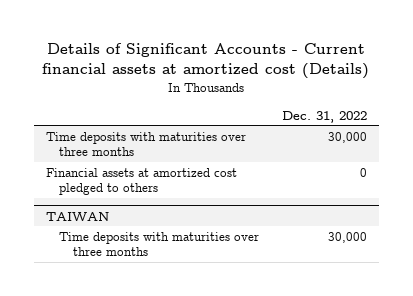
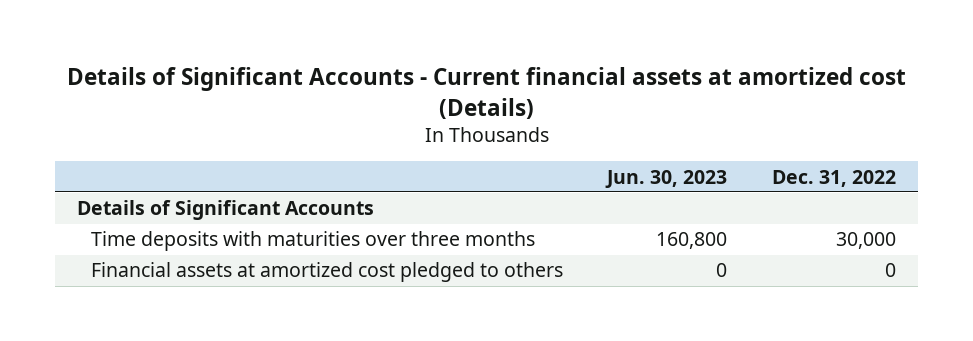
none -> [605,169,728,188] Jun. 30, 2023
none -> [77,200,375,221] Details of Significant Accounts
[45,211,110,221] TAIWAN -> none
[59,231,260,257] Time deposits with maturities over three months -> none

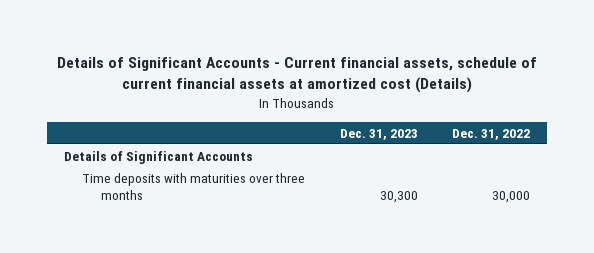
[66,67,906,119] Details of Significant Accounts - Current financial assets at amortized cost (Details) -> [56,57,537,94] Details of Significant Accounts - Current financial assets, schedule of current financial assets at amortized cost (Details)
[605,169,728,188] Jun. 30, 2023 -> none
none -> [339,128,418,140] Dec. 31, 2023
[91,262,564,283] Financial assets at amortized cost pledged to others -> none

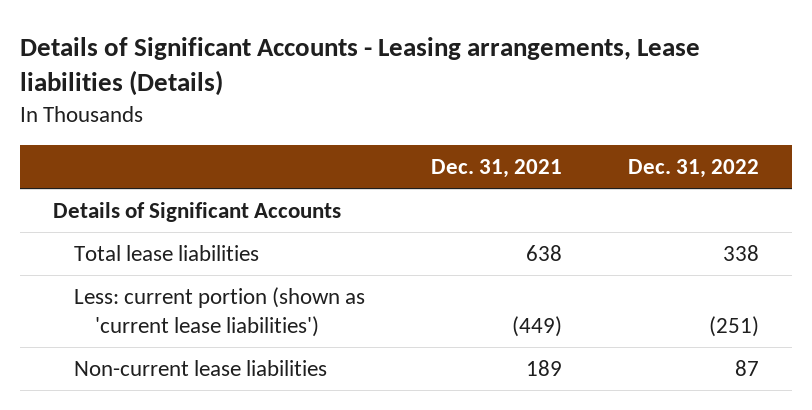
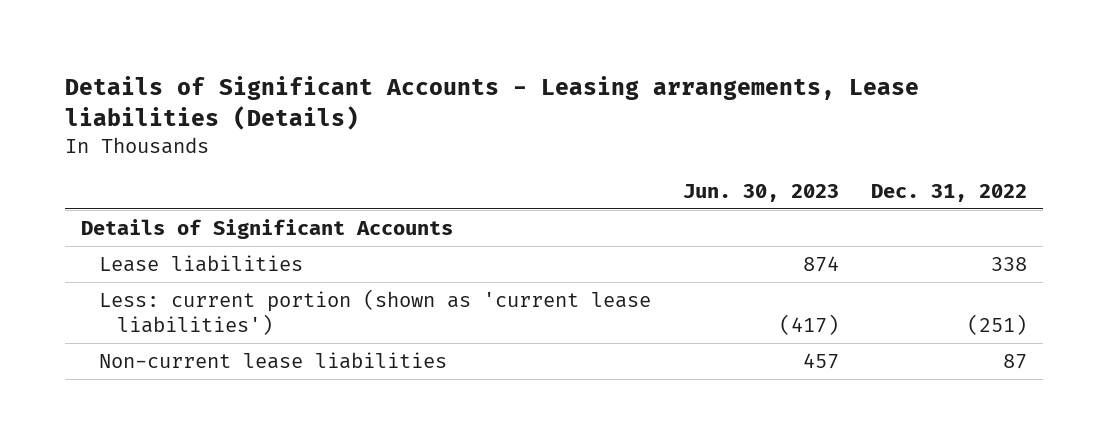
[430,159,562,179] Dec. 31, 2021 -> none
none -> [683,183,840,202] Jun. 30, 2023
[73,244,259,261] Total lease liabilities -> [99,255,304,273] Lease liabilities

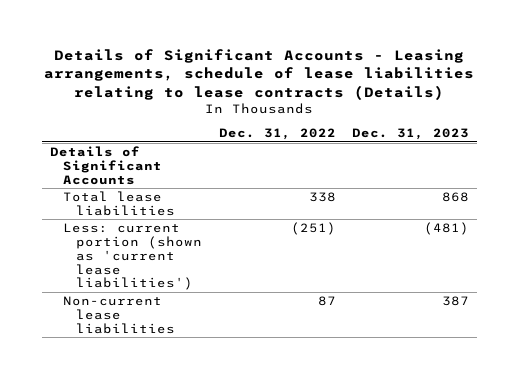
[64,76,919,131] Details of Significant Accounts - Leasing arrangements, Lease liabilities (Details) -> [44,48,475,100] Details of Significant Accounts - Leasing arrangements, schedule of lease liabilities relating to lease contracts (Details)
[683,183,840,202] Jun. 30, 2023 -> none
none -> [351,128,469,141] Dec. 31, 2023
[99,255,304,273] Lease liabilities -> [63,190,176,216] Total lease liabilities

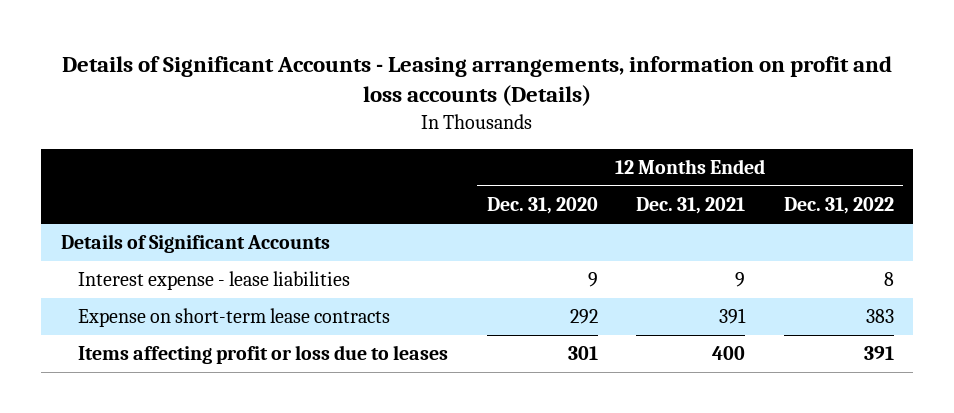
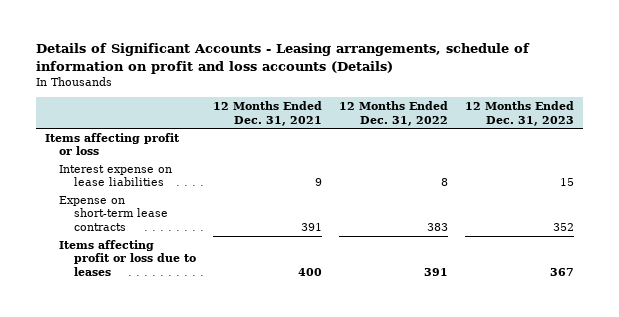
[62,55,893,107] Details of Significant Accounts - Leasing arrangements, information on profit and loss accounts (Details) -> [35,43,530,74] Details of Significant Accounts - Leasing arrangements, schedule of information on profit and loss accounts (Details)
[486,197,598,215] Dec. 31, 2020 -> none
none -> [465,100,575,126] 12 Months Ended Dec. 31, 2023
[60,234,330,254] Details of Significant Accounts -> none
none -> [44,132,180,156] Items affecting profit or loss
[78,271,351,291] Interest expense - lease liabilities -> [59,164,173,187] Interest expense on lease liabilities

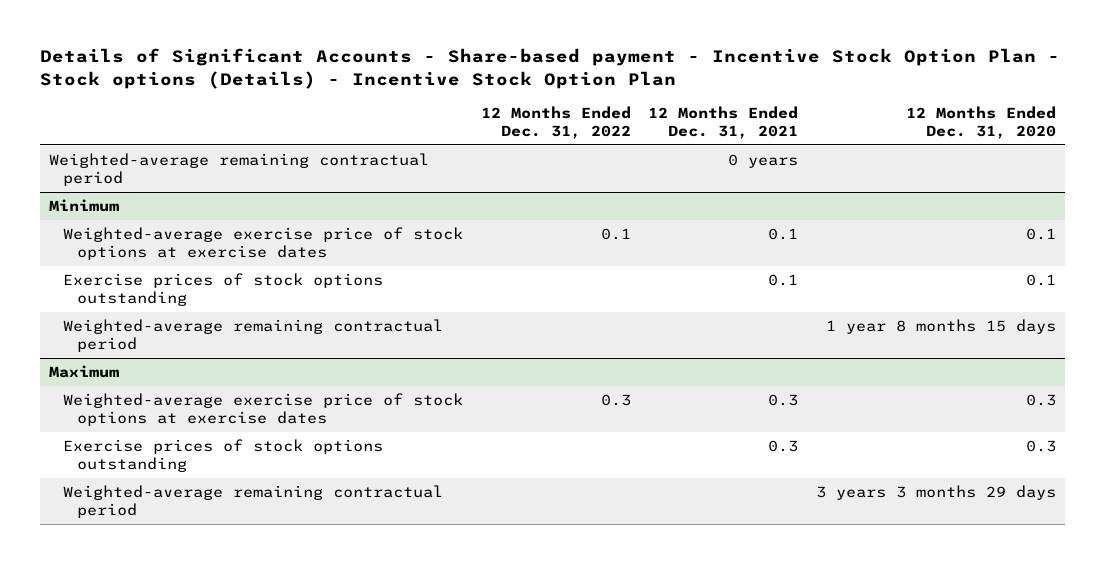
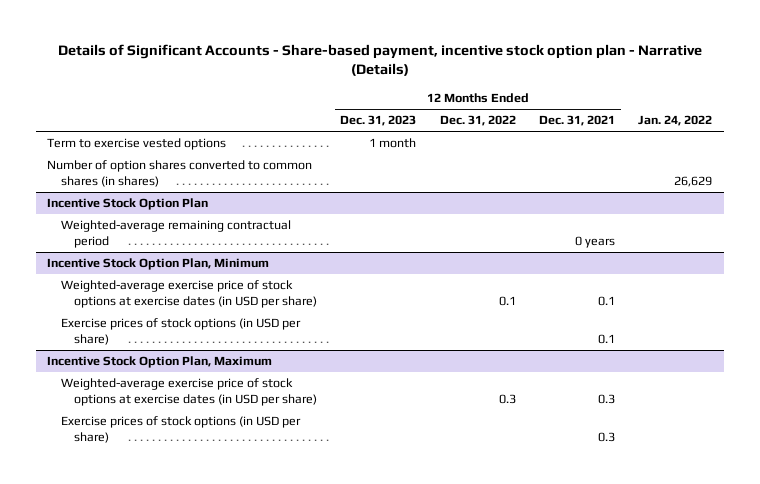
[39,48,1060,89] Details of Significant Accounts - Share-based payment - Incentive Stock Option Plan - Stock options (Details) - Incentive Stock Option Plan -> [57,44,702,77] Details of Significant Accounts - Share-based payment, incentive stock option plan - Narrative (Details)
[906,105,1057,139] 12 Months Ended Dec. 31, 2020 -> none
none -> [340,115,417,127] Dec. 31, 2023
none -> [638,115,713,127] Jan. 24, 2022
none -> [47,138,227,151] Term to exercise vested options
none -> [47,160,313,187] Number of option shares converted to common shares (in shares)
none -> [47,198,209,211] Incentive Stock Option Plan
[48,198,119,212] Minimum -> none
[63,318,444,352] Weighted-average remaining contractual period -> none
[48,364,119,378] Maximum -> none
[63,484,444,518] Weighted-average remaining contractual period -> none
none -> [47,258,270,271] Incentive Stock Option Plan, Minimum
[63,226,464,260] Weighted-average exercise price of stock options at exercise dates -> [60,280,318,308] Weighted-average exercise price of stock options at exercise dates (in USD per share)
[63,272,384,306] Exercise prices of stock options outstanding -> [60,318,301,345] Exercise prices of stock options (in USD per share)
none -> [47,356,273,369] Incentive Stock Option Plan, Maximum
[63,392,464,426] Weighted-average exercise price of stock options at exercise dates -> [60,378,318,406] Weighted-average exercise price of stock options at exercise dates (in USD per share)
[63,438,384,472] Exercise prices of stock options outstanding -> [60,416,301,443] Exercise prices of stock options (in USD per share)

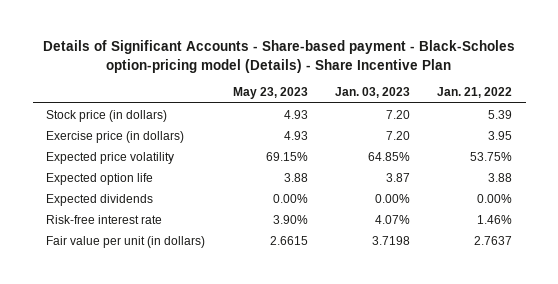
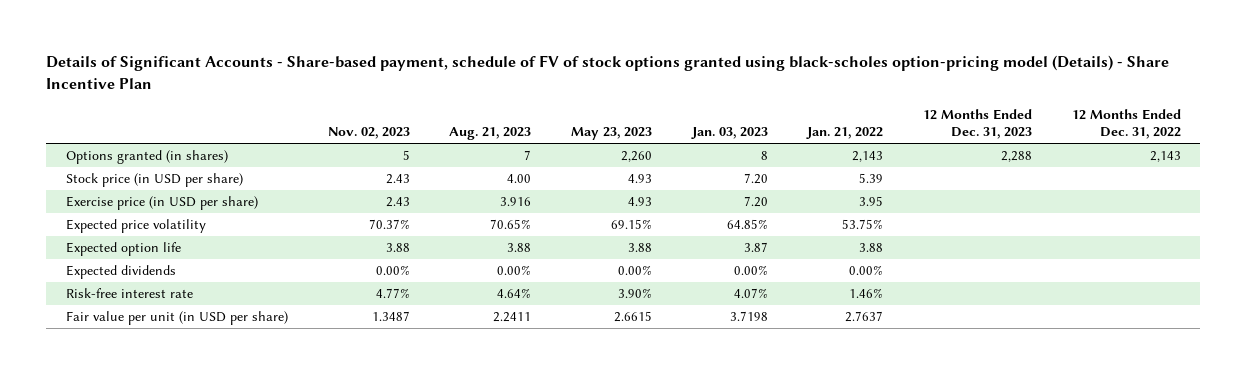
[43,40,516,73] Details of Significant Accounts - Share-based payment - Black-Scholes option-pricing model (Details) - Share Incentive Plan -> [46,55,1170,89] Details of Significant Accounts - Share-based payment, schedule of FV of stock options granted using black-scholes option-pricing model (Details) - Share Incentive Plan
none -> [327,127,410,140] Nov. 02, 2023
none -> [449,127,532,141] Aug. 21, 2023
none -> [922,108,1032,140] 12 Months Ended Dec. 31, 2023
none -> [1071,108,1181,140] 12 Months Ended Dec. 31, 2022
none -> [65,150,228,165] Options granted (in shares)
[46,109,168,122] Stock price (in dollars) -> [65,173,243,188] Stock price (in USD per share)
[46,130,185,143] Exercise price (in dollars) -> [65,196,258,211] Exercise price (in USD per share)
[46,235,206,248] Fair value per unit (in dollars) -> [65,311,288,326] Fair value per unit (in USD per share)

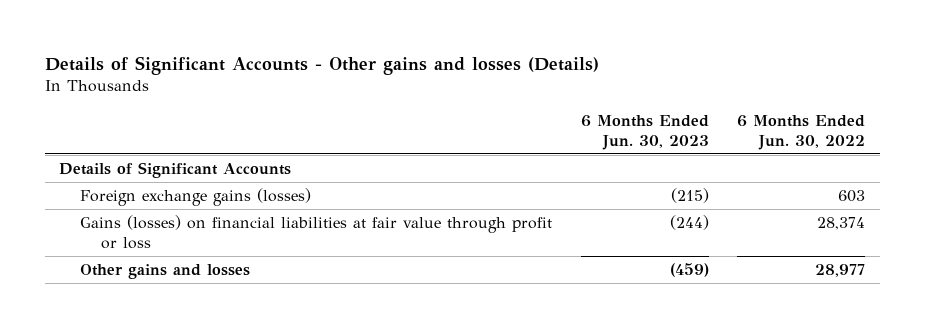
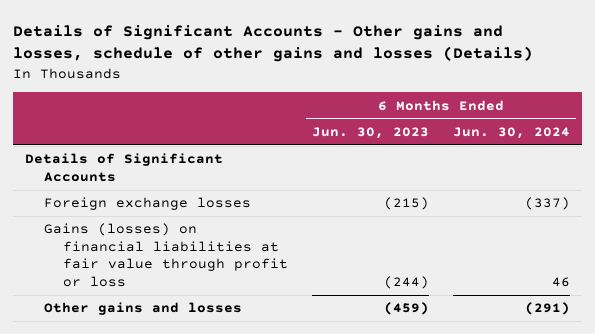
[45,55,600,75] Details of Significant Accounts - Other gains and losses (Details) -> [13,24,534,63] Details of Significant Accounts - Other gains and losses, schedule of other gains and losses (Details)
[737,114,866,150] 6 Months Ended Jun. 30, 2022 -> none
none -> [452,126,570,139] Jun. 30, 2024
[80,187,312,206] Foreign exchange gains (losses) -> [44,197,252,211] Foreign exchange losses

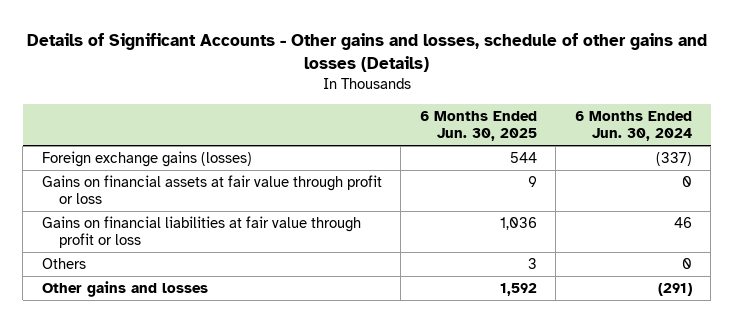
[311,126,429,139] Jun. 30, 2023 -> none
none -> [419,111,537,142] 6 Months Ended Jun. 30, 2025
[25,153,224,182] Details of Significant Accounts -> none
[44,197,252,211] Foreign exchange losses -> [41,151,252,168] Foreign exchange gains (losses)
none -> [41,175,382,205] Gains on financial assets at fair value through profit or loss
[44,223,288,287] Gains (losses) on financial liabilities at fair value through profit or loss -> [41,216,361,249] Gains on financial liabilities at fair value through profit or loss
none -> [41,258,86,270] Others

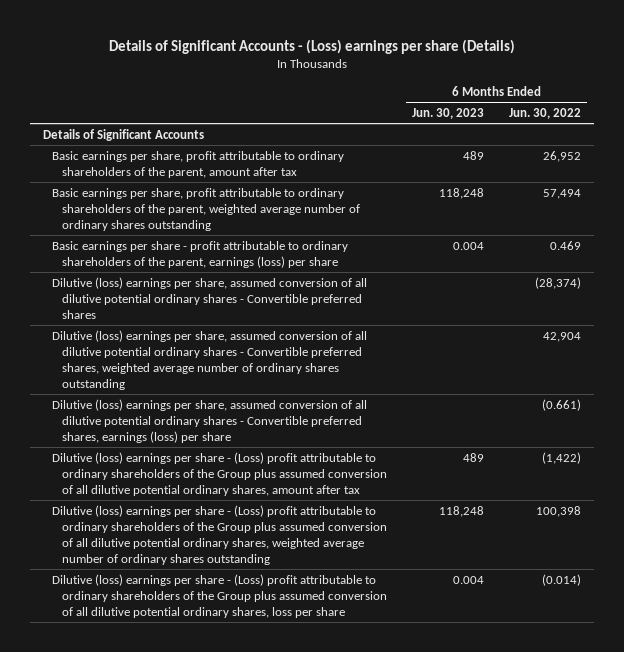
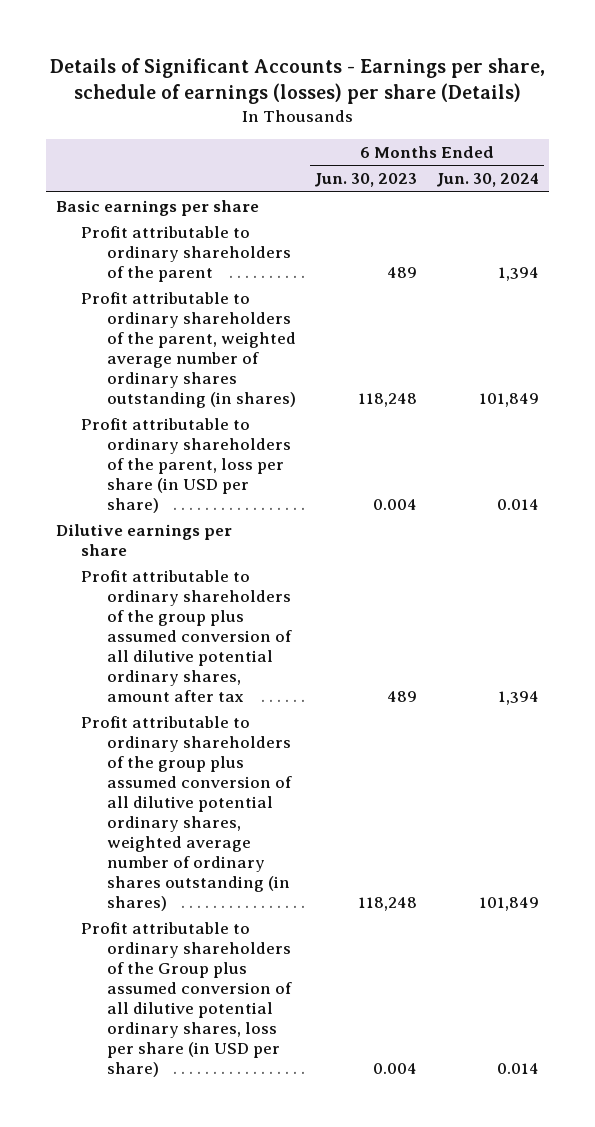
[109,38,516,54] Details of Significant Accounts - (Loss) earnings per share (Details) -> [49,57,545,105] Details of Significant Accounts - Earnings per share, schedule of earnings (losses) per share (Details)
[509,107,582,119] Jun. 30, 2022 -> none
none -> [436,173,540,188] Jun. 30, 2024
[42,128,204,141] Details of Significant Accounts -> none
[52,276,368,320] Dilutive (loss) earnings per share, assumed conversion of all dilutive potential ordinary shares - Convertible preferred shares -> none
[52,329,368,391] Dilutive (loss) earnings per share, assumed conversion of all dilutive potential ordinary shares - Convertible preferred shares, weighted average number of ordinary shares outstanding -> none
[52,398,368,444] Dilutive (loss) earnings per share, assumed conversion of all dilutive potential ordinary shares - Convertible preferred shares, earnings (loss) per share -> none
none -> [55,199,259,216] Basic earnings per share
[52,150,345,178] Basic earnings per share, profit attributable to ordinary shareholders of the parent, amount after tax -> [81,225,291,282] Profit attributable to ordinary shareholders of the parent
[52,187,361,232] Basic earnings per share, profit attributable to ordinary shareholders of the parent, weighted average number of ordinary shares outstanding -> [81,291,296,408] Profit attributable to ordinary shareholders of the parent, weighted average number of ordinary shares outstanding (in shares)
[52,240,349,268] Basic earnings per share - profit attributable to ordinary shareholders of the parent, earnings (loss) per share -> [81,417,291,513] Profit attributable to ordinary shareholders of the parent, loss per share (in USD per share)
none -> [55,523,232,556] Dilutive earnings per share
[52,451,388,497] Dilutive (loss) earnings per share - (Loss) profit attributable to ordinary shareholders of the Group plus assumed conversion of all dilutive potential ordinary shares, amount after tax -> [81,569,292,702] Profit attributable to ordinary shareholders of the group plus assumed conversion of all dilutive potential ordinary shares, amount after tax
[52,504,388,566] Dilutive (loss) earnings per share - (Loss) profit attributable to ordinary shareholders of the Group plus assumed conversion of all dilutive potential ordinary shares, weighted average number of ordinary shares outstanding -> [81,715,292,911] Profit attributable to ordinary shareholders of the group plus assumed conversion of all dilutive potential ordinary shares, weighted average number of ordinary shares outstanding (in shares)
[52,573,388,619] Dilutive (loss) earnings per share - (Loss) profit attributable to ordinary shareholders of the Group plus assumed conversion of all dilutive potential ordinary shares, loss per share -> [81,921,292,1077] Profit attributable to ordinary shareholders of the Group plus assumed conversion of all dilutive potential ordinary shares, loss per share (in USD per share)

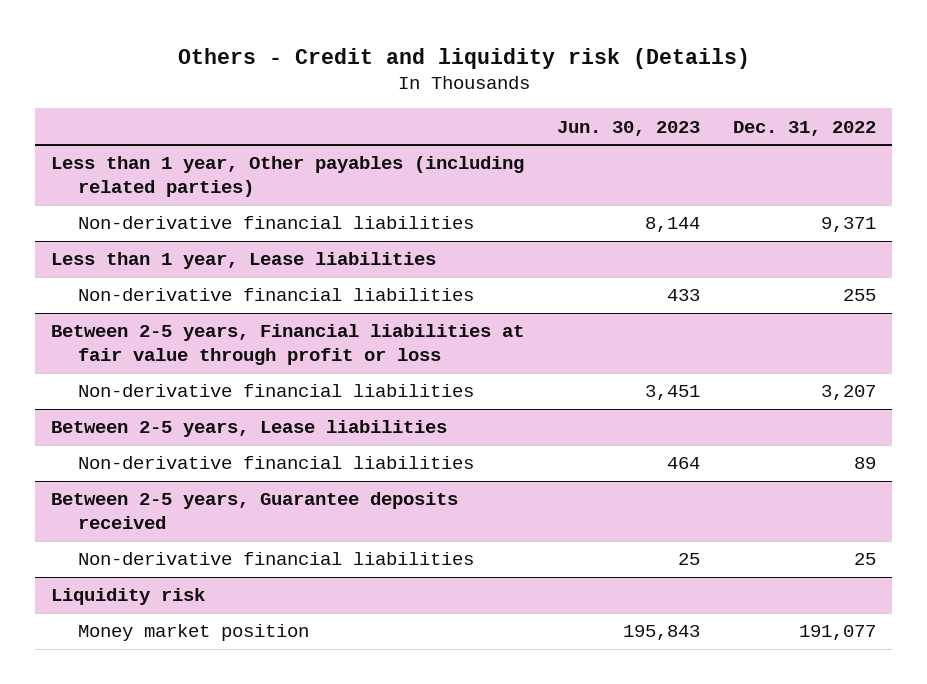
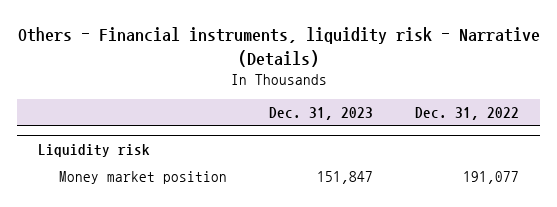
[177,48,750,70] Others - Credit and liquidity risk (Details) -> [17,27,540,67] Others - Financial instruments, liquidity risk - Narrative (Details)
[557,120,701,136] Jun. 30, 2023 -> none
none -> [268,107,373,121] Dec. 31, 2023
[51,156,525,197] Less than 1 year, Other payables (including related parties) -> none
[77,216,474,230] Non-derivative financial liabilities -> none
[51,252,437,270] Less than 1 year, Lease liabilities -> none
[77,288,474,302] Non-derivative financial liabilities -> none
[51,324,525,365] Between 2-5 years, Financial liabilities at fair value through profit or loss -> none
[77,384,474,398] Non-derivative financial liabilities -> none
[51,420,448,438] Between 2-5 years, Lease liabilities -> none
[77,456,474,470] Non-derivative financial liabilities -> none
[51,492,459,529] Between 2-5 years, Guarantee deposits received -> none
[77,552,474,566] Non-derivative financial liabilities -> none

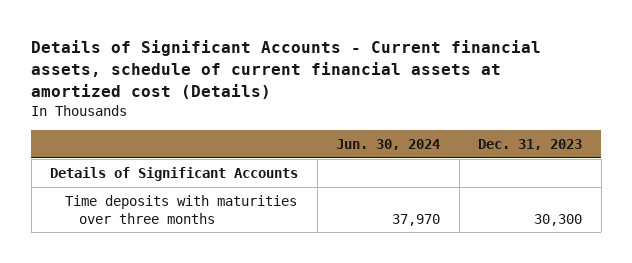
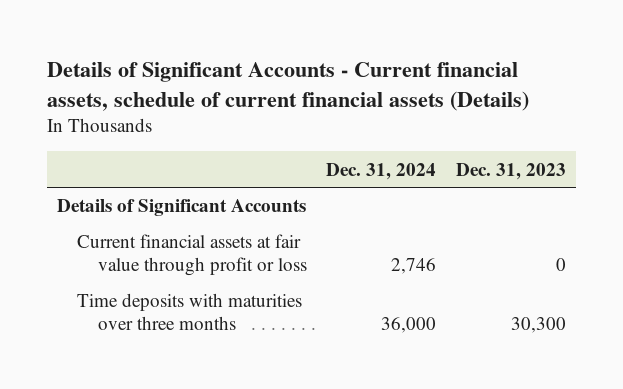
[31,40,542,99] Details of Significant Accounts - Current financial assets, schedule of current financial assets at amortized cost (Details) -> [47,61,530,111] Details of Significant Accounts - Current financial assets, schedule of current financial assets (Details)
[336,139,441,151] Jun. 30, 2024 -> none
none -> [326,162,437,180] Dec. 31, 2024
none -> [77,234,307,277] Current financial assets at fair value through profit or loss

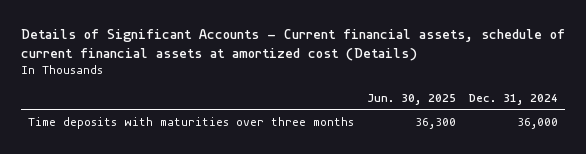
[47,61,530,111] Details of Significant Accounts - Current financial assets, schedule of current financial assets (Details) -> [20,29,565,62] Details of Significant Accounts - Current financial assets, schedule of current financial assets at amortized cost (Details)
[456,162,567,180] Dec. 31, 2023 -> none
none -> [366,94,456,106] Jun. 30, 2025
[57,199,307,217] Details of Significant Accounts -> none
[77,234,307,277] Current financial assets at fair value through profit or loss -> none

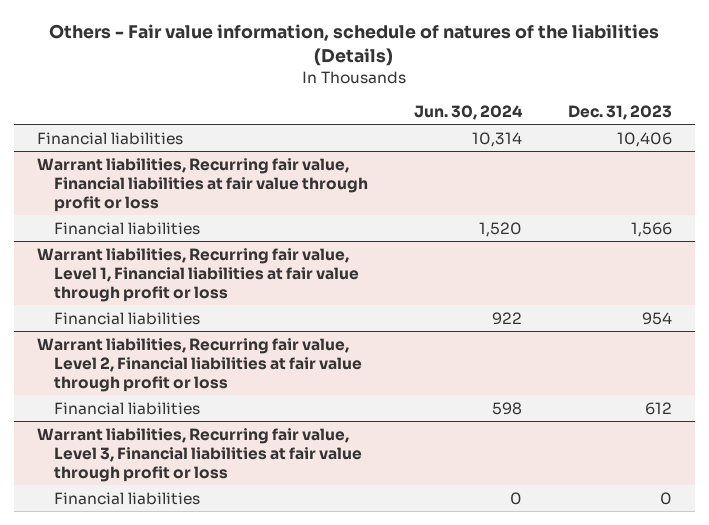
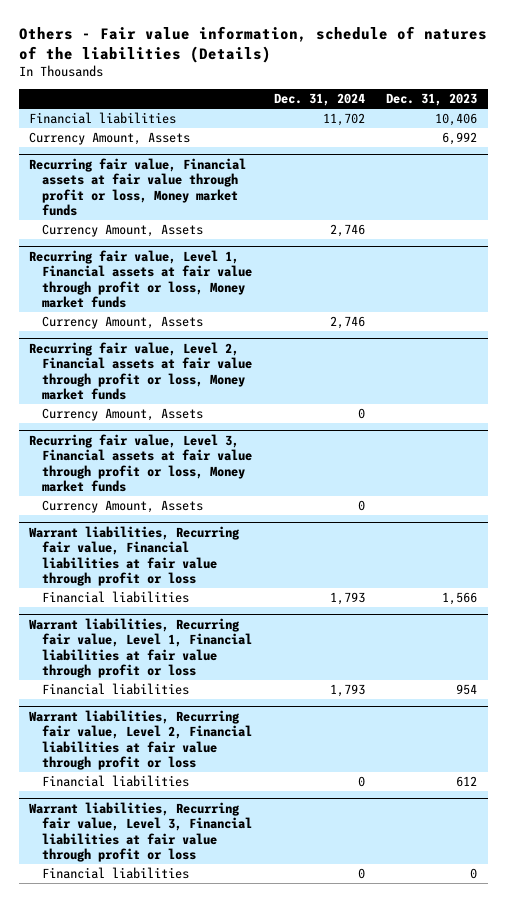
[413,104,523,120] Jun. 30, 2024 -> none
none -> [273,93,365,107] Dec. 31, 2024
none -> [29,131,191,145] Currency Amount, Assets
none -> [29,157,247,217] Recurring fair value, Financial assets at fair value through profit or loss, Money market funds
none -> [42,223,204,237] Currency Amount, Assets
none -> [29,249,253,309] Recurring fair value, Level 1, Financial assets at fair value through profit or loss, Money market funds
none -> [42,315,204,329] Currency Amount, Assets
none -> [29,341,253,401] Recurring fair value, Level 2, Financial assets at fair value through profit or loss, Money market funds
none -> [42,407,204,421] Currency Amount, Assets
none -> [29,433,253,493] Recurring fair value, Level 3, Financial assets at fair value through profit or loss, Money market funds
none -> [42,499,204,513] Currency Amount, Assets

